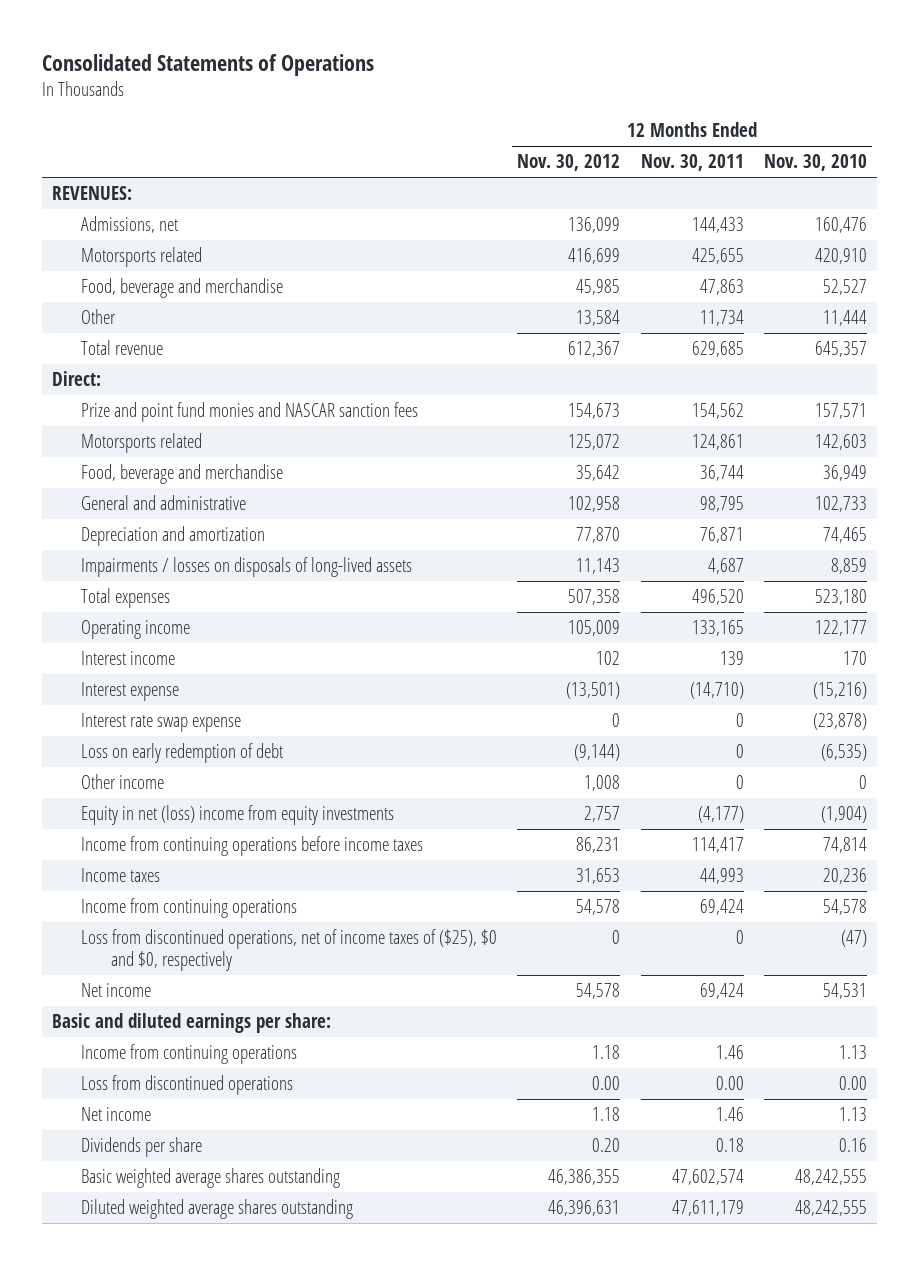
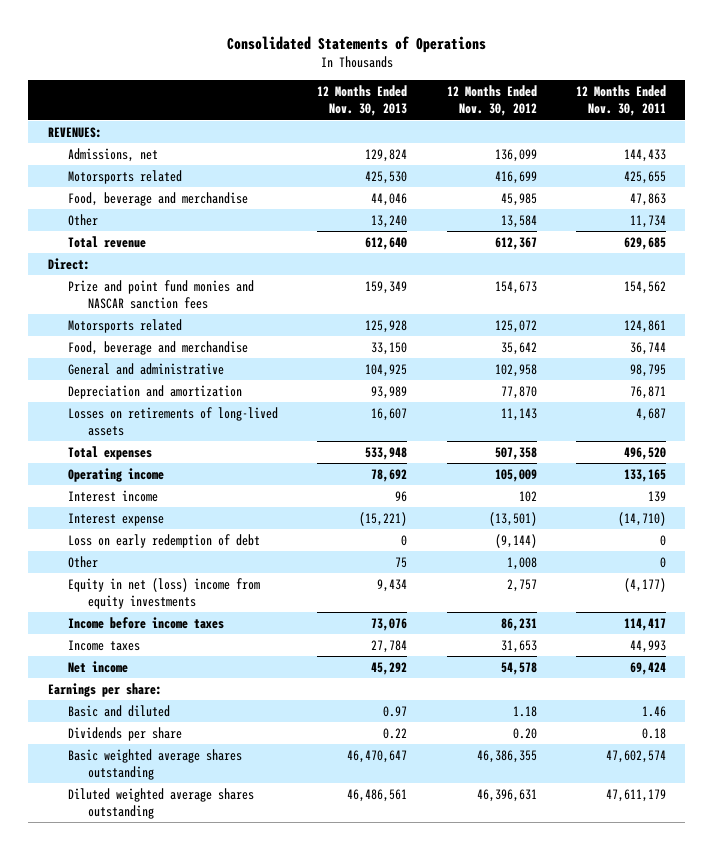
[763,154,867,172] Nov. 30, 2010 -> none
none -> [317,85,408,117] 12 Months Ended Nov. 30, 2013
[81,557,413,578] Impairments / losses on disposals of long-lived assets -> [67,406,278,436] Losses on retirements of long-lived assets
[81,713,242,733] Interest rate swap expense -> none
[81,774,165,790] Other income -> [67,555,98,568] Other
[81,836,424,857] Income from continuing operations before income taxes -> [67,616,224,629] Income before income taxes
[81,898,298,919] Income from continuing operations -> none
[81,929,498,972] Loss from discontinued operations, net of income taxes of ($25), $0 and $0, respectively -> none
[81,1075,294,1096] Loss from discontinued operations -> none
[81,1107,152,1122] Net income -> none
[51,1013,331,1034] Basic and diluted earnings per share: -> [48,682,163,697] Earnings per share:
[81,1044,298,1065] Income from continuing operations -> [67,704,170,717] Basic and diluted

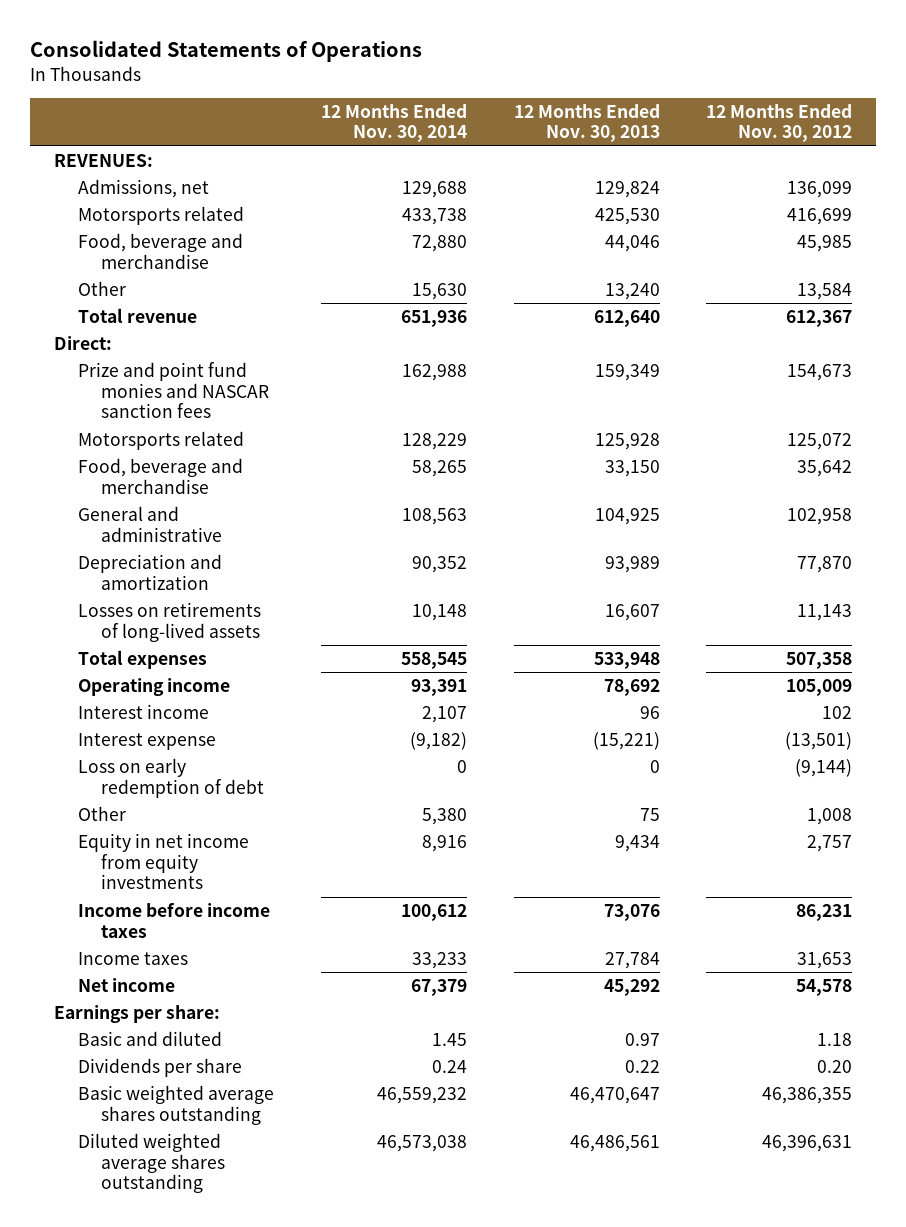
[575,85,666,117] 12 Months Ended Nov. 30, 2011 -> none
none -> [320,103,467,143] 12 Months Ended Nov. 30, 2014
[67,577,260,609] Equity in net (loss) income from equity investments -> [77,833,249,890] Equity in net income from equity investments

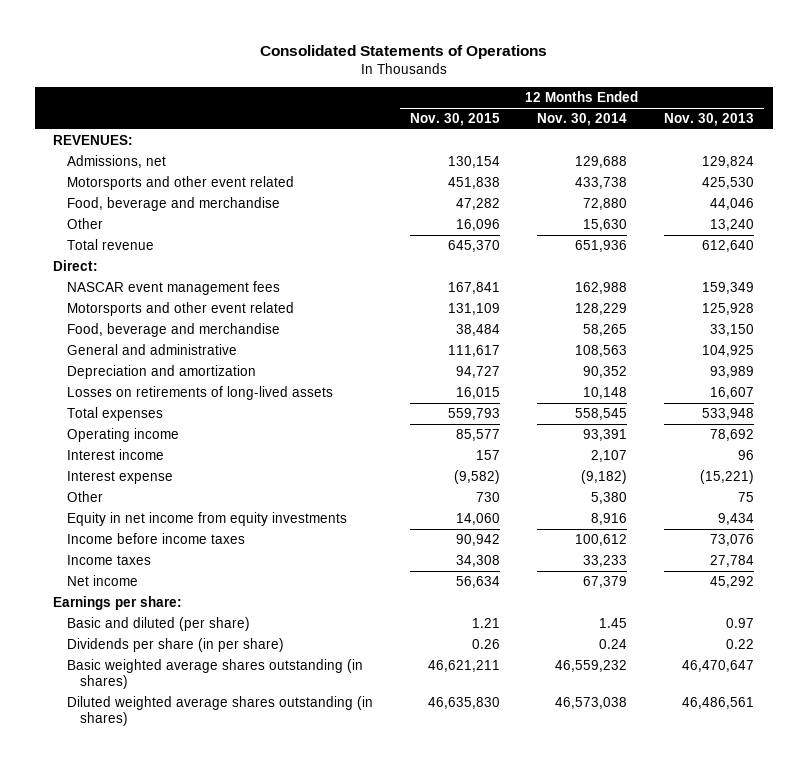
[706,103,853,143] 12 Months Ended Nov. 30, 2012 -> none
none -> [409,113,500,127] Nov. 30, 2015
[77,206,244,226] Motorsports related -> [66,176,294,191] Motorsports and other event related
[77,362,270,419] Prize and point fund monies and NASCAR sanction fees -> [66,281,280,296] NASCAR event management fees
[77,431,244,451] Motorsports related -> [66,302,294,317] Motorsports and other event related
[77,758,265,798] Loss on early redemption of debt -> none
[77,1031,222,1047] Basic and diluted -> [66,617,250,632] Basic and diluted (per share)
[77,1058,242,1078] Dividends per share -> [66,638,284,653] Dividends per share (in per share)
[77,1085,274,1125] Basic weighted average shares outstanding -> [66,659,363,690] Basic weighted average shares outstanding (in shares)
[77,1133,226,1194] Diluted weighted average shares outstanding -> [66,696,373,727] Diluted weighted average shares outstanding (in shares)

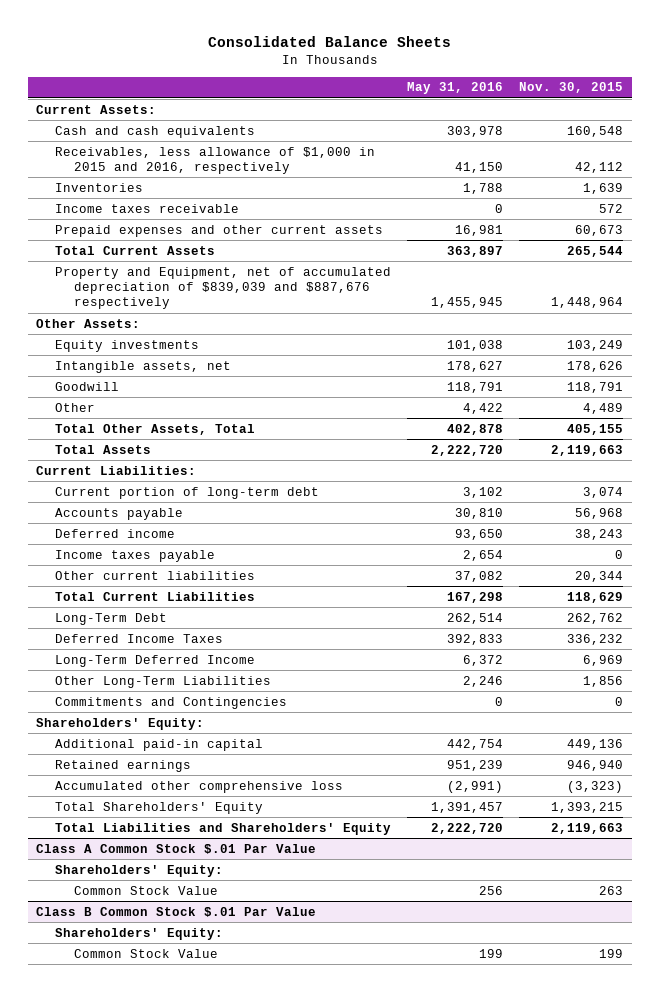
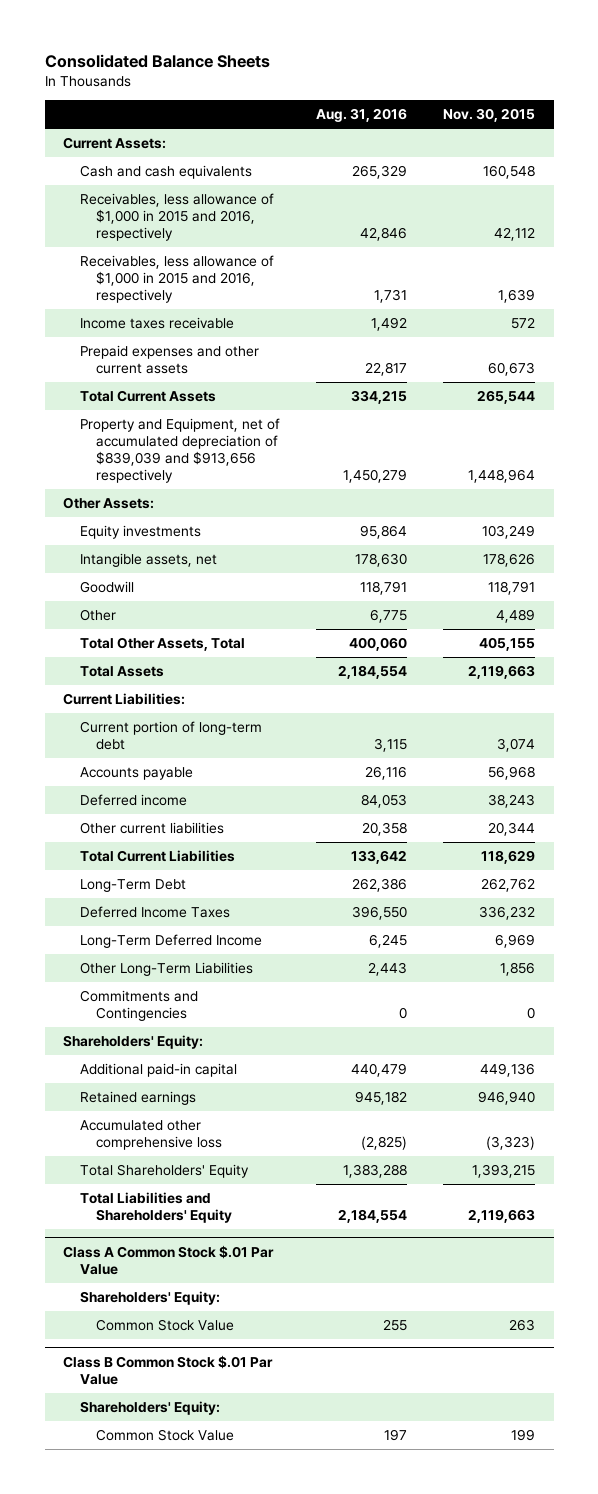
[407,82,504,95] May 31, 2016 -> none
none -> [315,108,407,123] Aug. 31, 2016
[55,182,144,192] Inventories -> [79,255,274,304] Receivables, less allowance of $1,000 in 2015 and 2016, respectively
[55,266,392,310] Property and Equipment, net of accumulated depreciation of $839,039 and $887,676 respectively -> [79,418,280,484] Property and Equipment, net of accumulated depreciation of $839,039 and $913,656 respectively
[55,549,216,562] Income taxes payable -> none

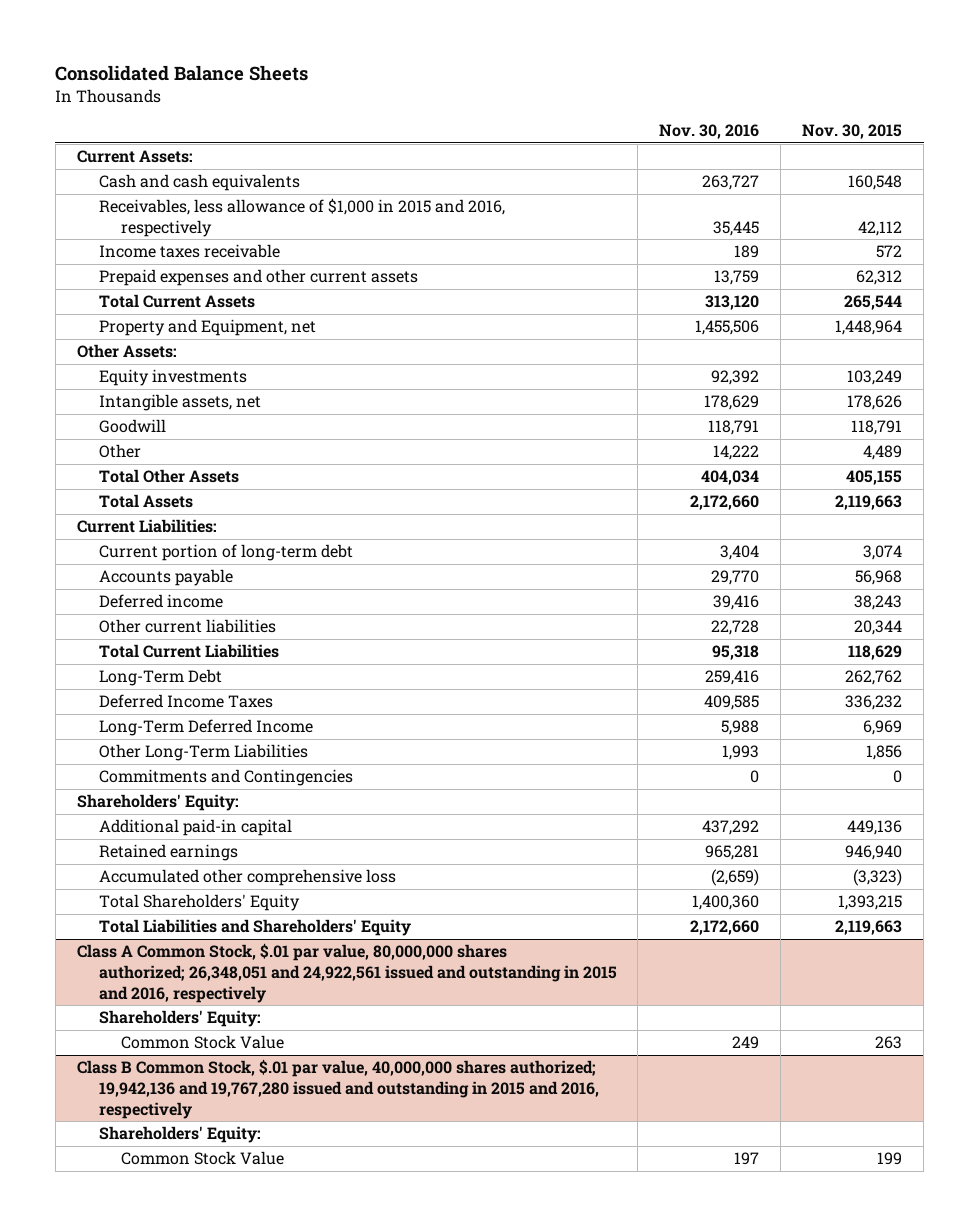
[315,108,407,123] Aug. 31, 2016 -> none
none -> [659,124,760,140] Nov. 30, 2016
[79,255,274,304] Receivables, less allowance of $1,000 in 2015 and 2016, respectively -> none
[488,362,536,377] 60,673 -> [856,270,903,286] 62,312
[79,418,280,484] Property and Equipment, net of accumulated depreciation of $839,039 and $913,656 respectively -> [98,319,316,337] Property and Equipment, net
[79,637,245,652] Total Other Assets, Total -> [98,469,239,484] Total Other Assets
[62,1244,274,1275] Class A Common Stock $.01 Par Value -> [76,943,617,1003] Class A Common Stock, $.01 par value, 80,000,000 shares authorized; 26,348,051 and 24,922,561 issued and outstanding in 2015 and 2016, respectively
[62,1354,273,1385] Class B Common Stock $.01 Par Value -> [76,1059,599,1119] Class B Common Stock, $.01 par value, 40,000,000 shares authorized; 19,942,136 and 19,767,280 issued and outstanding in 2015 and 2016, respectively

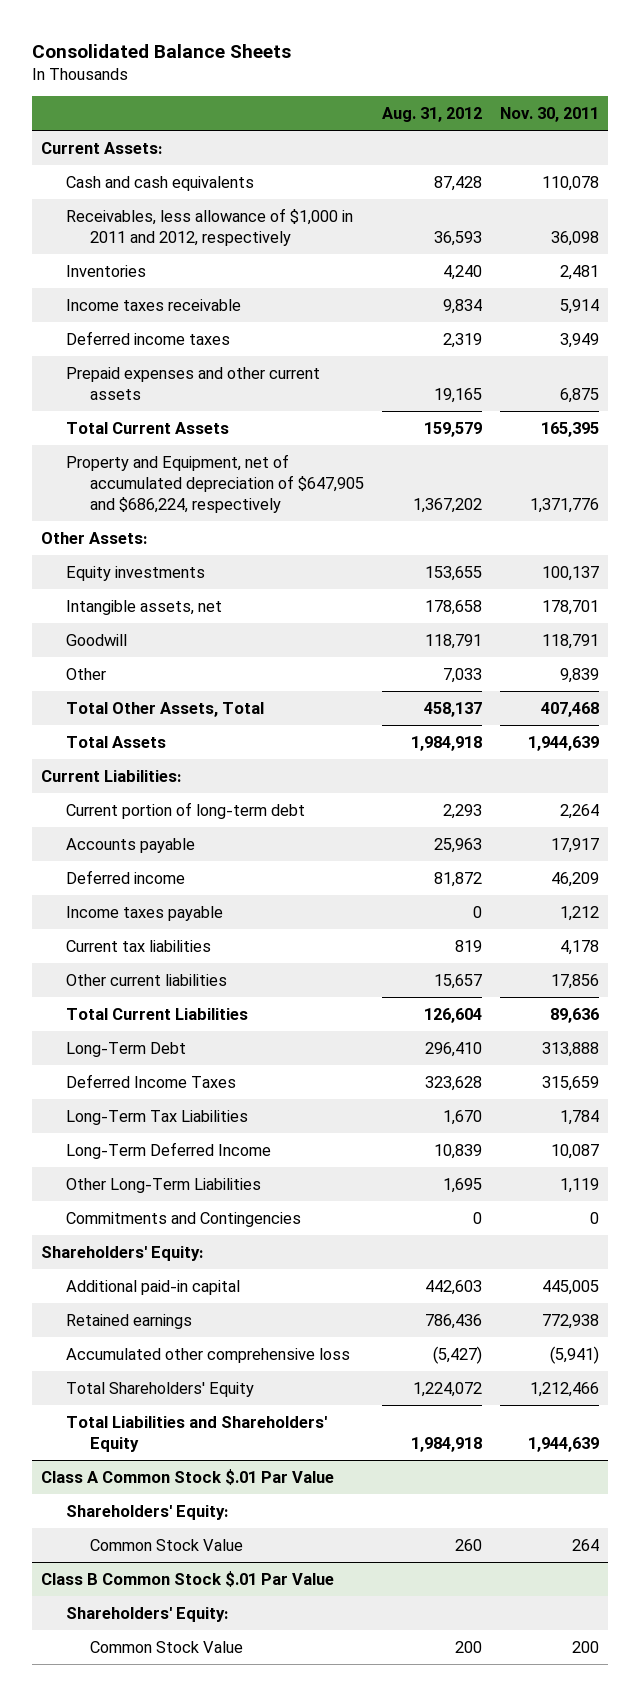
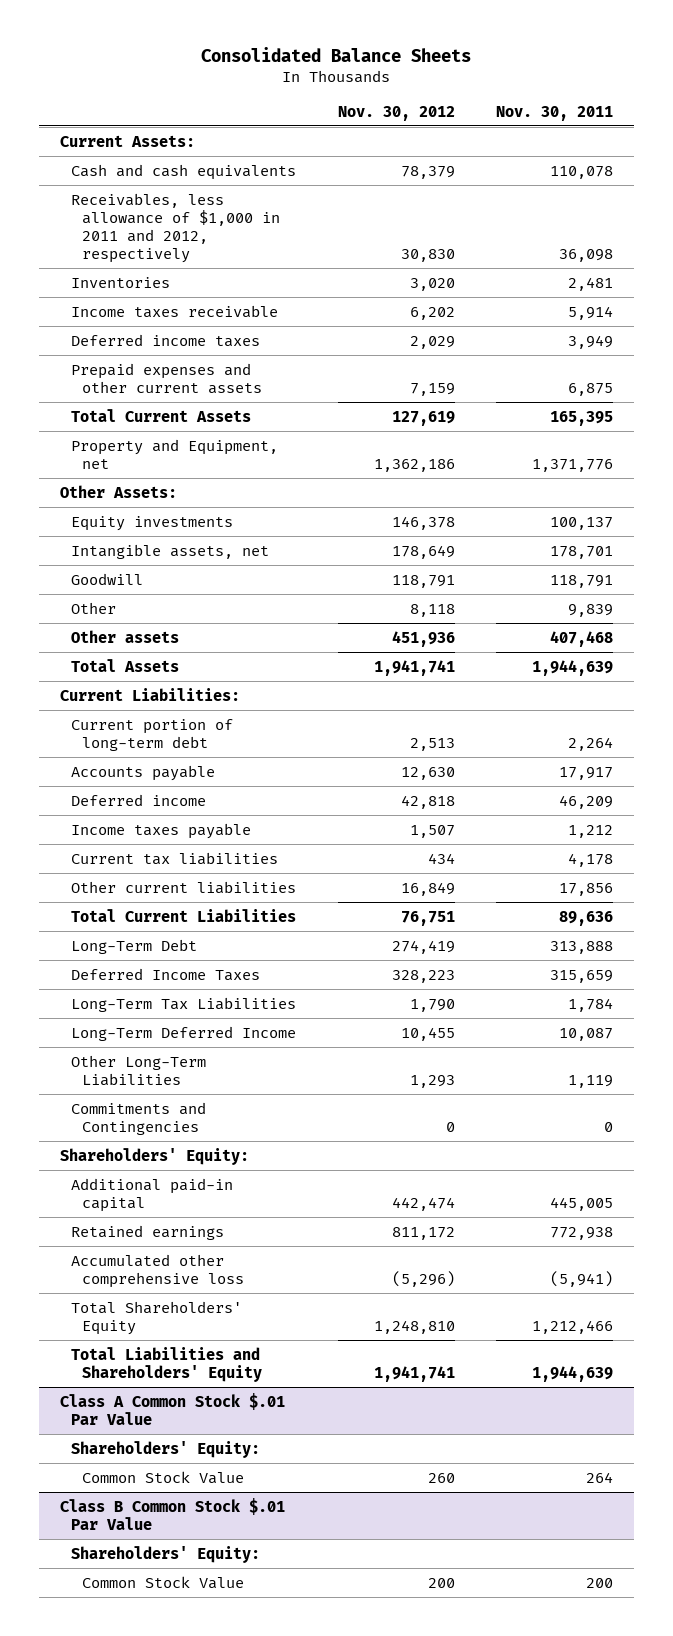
[381,107,482,123] Aug. 31, 2012 -> none
none -> [337,105,455,121] Nov. 30, 2012
[65,453,365,513] Property and Equipment, net of accumulated depreciation of $647,905 and $686,224, respectively -> [70,438,278,469] Property and Equipment, net
[65,701,264,717] Total Other Assets, Total -> [70,629,179,643] Other assets

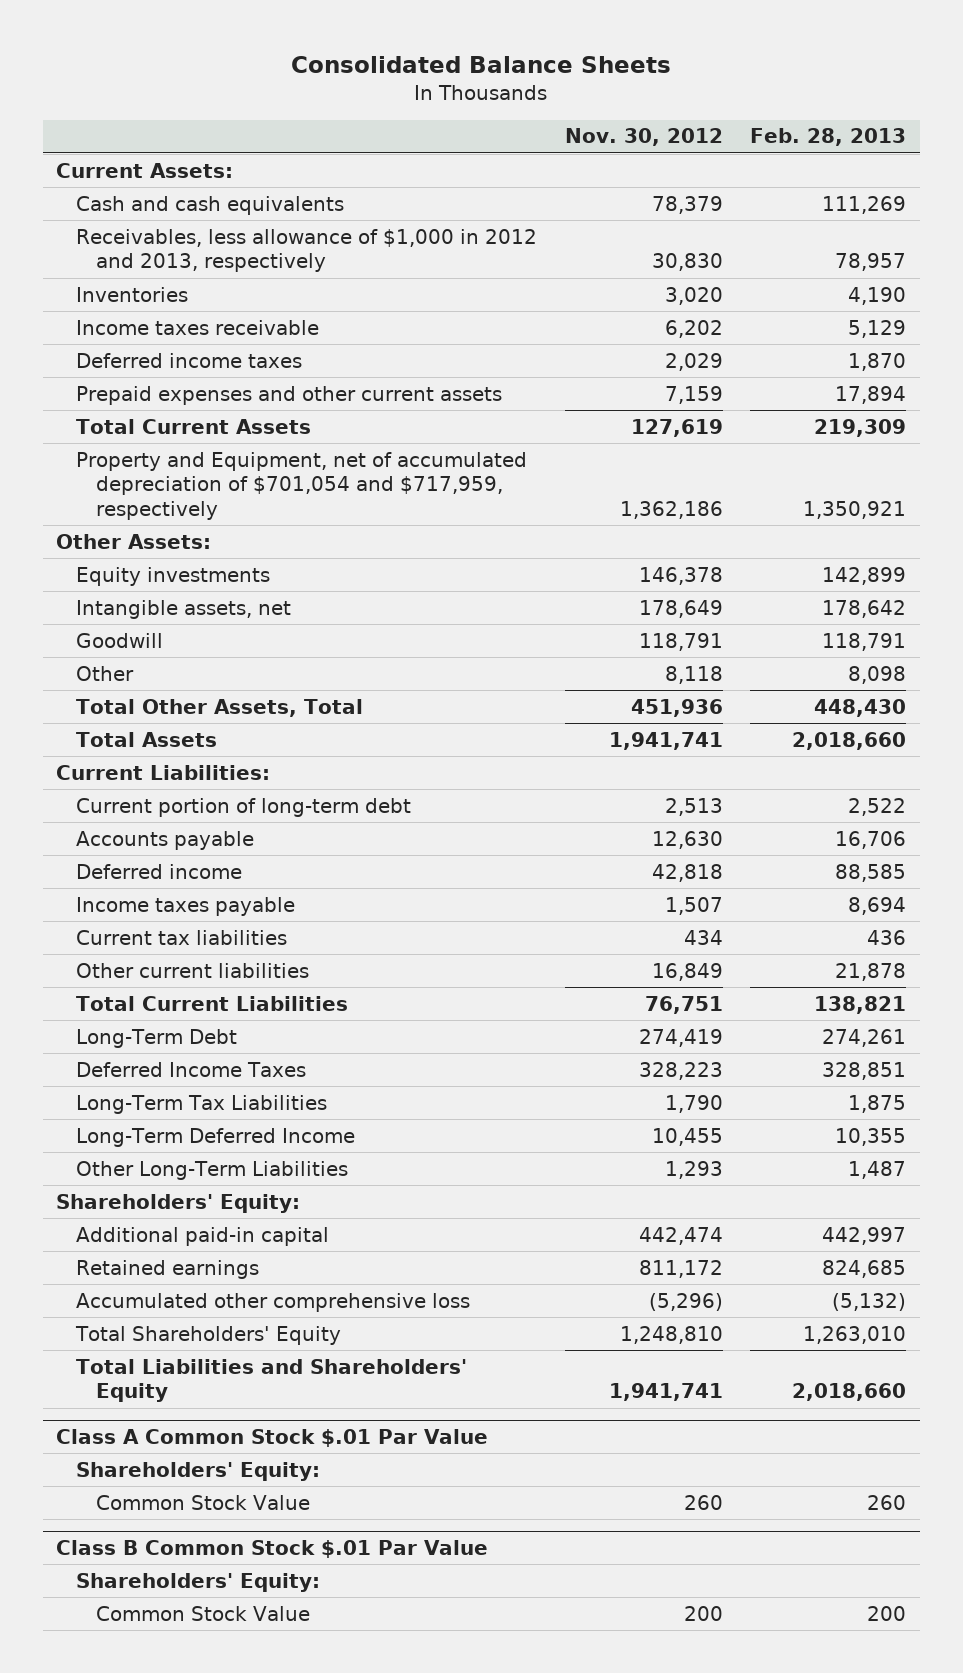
[496,105,614,121] Nov. 30, 2011 -> none
none -> [750,128,907,147] Feb. 28, 2013
[70,192,281,263] Receivables, less allowance of $1,000 in 2011 and 2012, respectively -> [75,228,537,273] Receivables, less allowance of $1,000 in 2012 and 2013, respectively
[70,438,278,469] Property and Equipment, net -> [75,451,527,520] Property and Equipment, net of accumulated depreciation of $701,054 and $717,959, respectively
[70,629,179,643] Other assets -> [75,698,363,717] Total Other Assets, Total
[70,1101,206,1135] Commitments and Contingencies -> none

